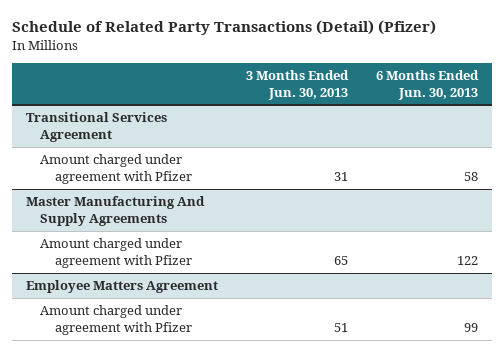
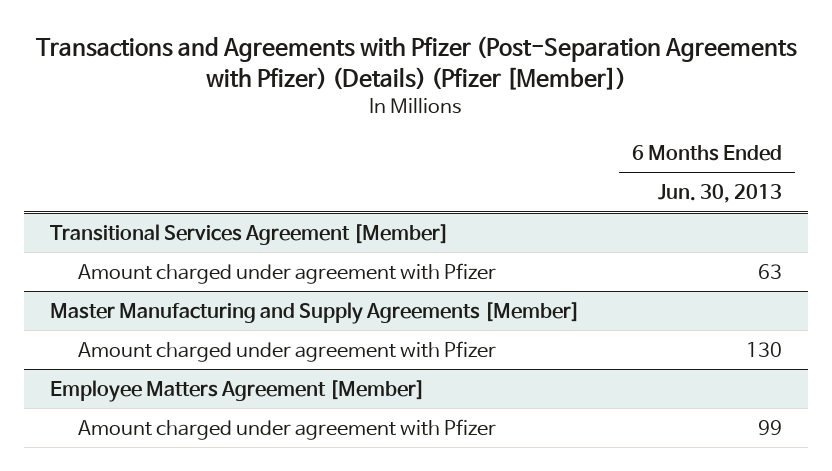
[11,20,436,36] Schedule of Related Party Transactions (Detail) (Pfizer) -> [35,35,797,90] Transactions and Agreements with Pfizer (Post-Separation Agreements with Pfizer) (Details) (Pfizer [Member])
[245,69,349,100] 3 Months Ended Jun. 30, 2013 -> none
[25,112,167,142] Transitional Services Agreement -> [49,223,449,245] Transitional Services Agreement [Member]
[464,171,479,181] 58 -> [758,263,783,279] 63
[25,196,205,226] Master Manufacturing And Supply Agreements -> [49,301,580,324] Master Manufacturing and Supply Agreements [Member]
[457,255,479,265] 122 -> [746,341,783,357] 130
[25,280,218,294] Employee Matters Agreement -> [49,379,425,402] Employee Matters Agreement [Member]

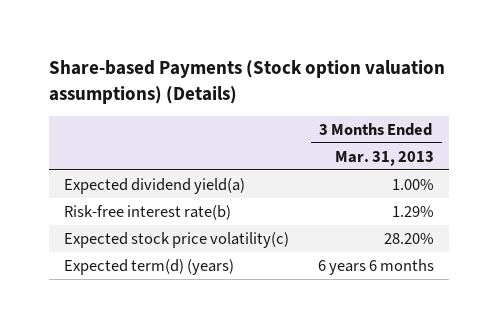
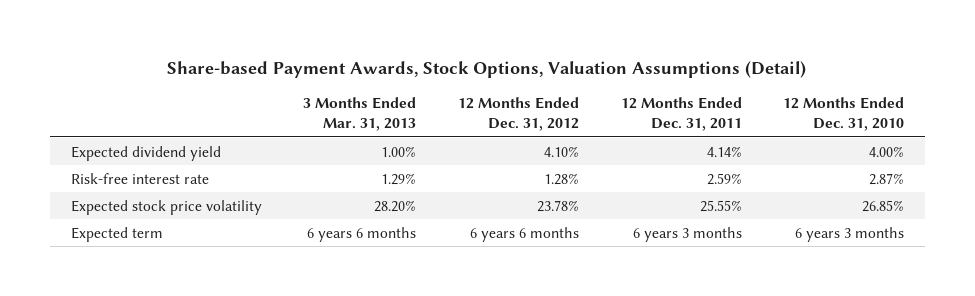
[48,60,445,104] Share-based Payments (Stock option valuation assumptions) (Details) -> [167,60,807,78] Share-based Payment Awards, Stock Options, Valuation Assumptions (Detail)
none -> [457,97,579,132] 12 Months Ended Dec. 31, 2012
none -> [620,97,742,132] 12 Months Ended Dec. 31, 2011
none -> [783,97,905,132] 12 Months Ended Dec. 31, 2010
[63,177,245,194] Expected dividend yield(a) -> [70,145,221,161] Expected dividend yield
[63,204,231,220] Risk-free interest rate(b) -> [70,172,209,184] Risk-free interest rate
[63,231,289,248] Expected stock price volatility(c) -> [70,199,262,215] Expected stock price volatility
[63,258,234,275] Expected term(d) (years) -> [70,226,163,242] Expected term

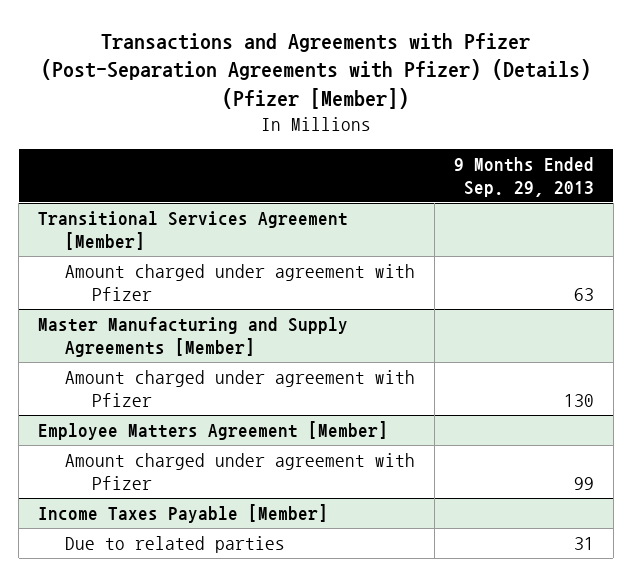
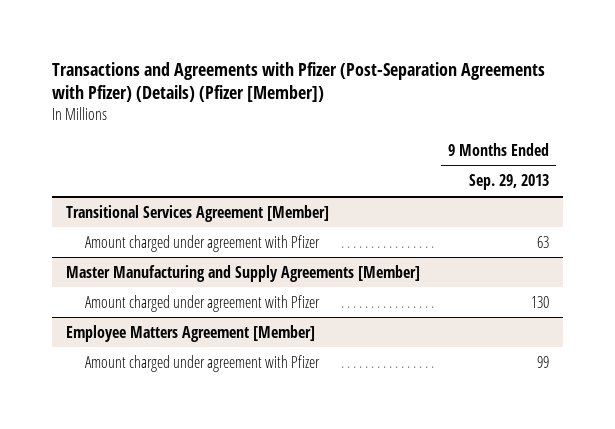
[38,503,329,523] Income Taxes Payable [Member] -> none
[65,535,286,553] Due to related parties -> none

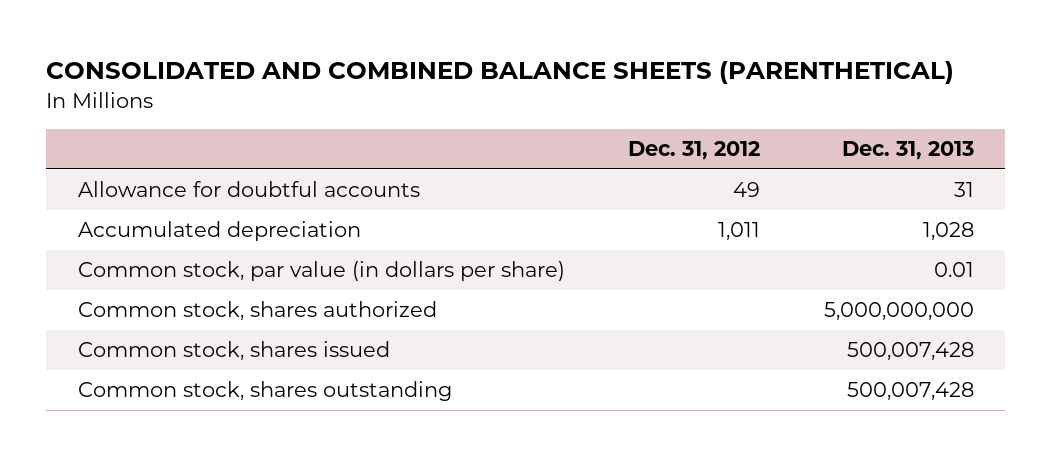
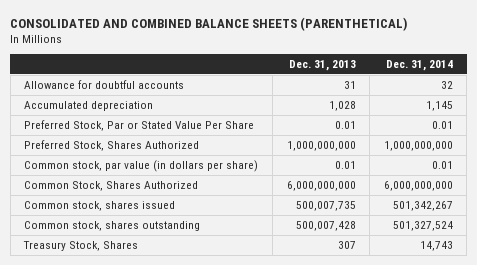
[628,141,761,161] Dec. 31, 2012 -> none
none -> [385,60,453,72] Dec. 31, 2014
none -> [24,119,255,131] Preferred Stock, Par or Stated Value Per Share
none -> [24,139,200,151] Preferred Stock, Shares Authorized
[77,301,437,322] Common stock, shares authorized -> [24,180,199,191] Common Stock, Shares Authorized
[823,302,974,322] 5,000,000,000 -> [286,180,356,191] 6,000,000,000
[846,342,974,362] 500,007,428 -> [295,200,356,211] 500,007,735
none -> [23,240,139,251] Treasury Stock, Shares

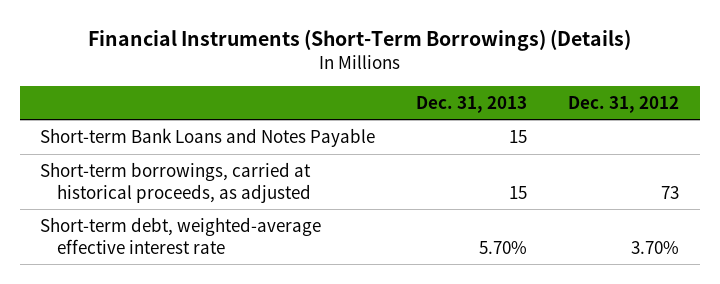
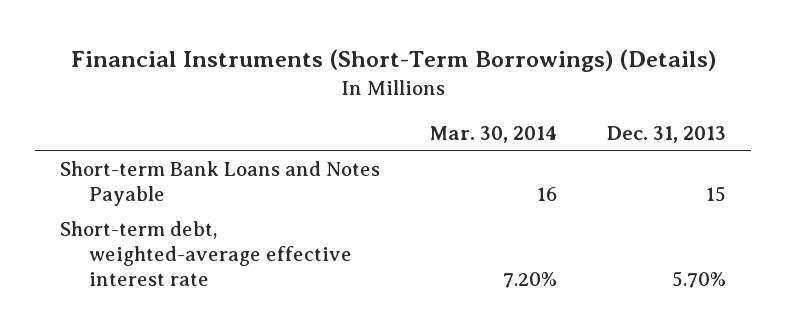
[568,95,680,113] Dec. 31, 2012 -> none
none -> [430,125,558,143] Mar. 30, 2014
[40,161,312,203] Short-term borrowings, carried at historical proceeds, as adjusted -> none

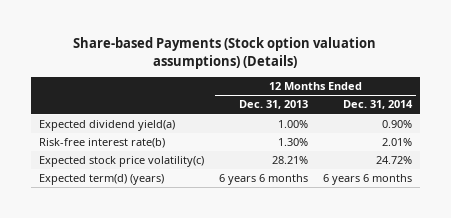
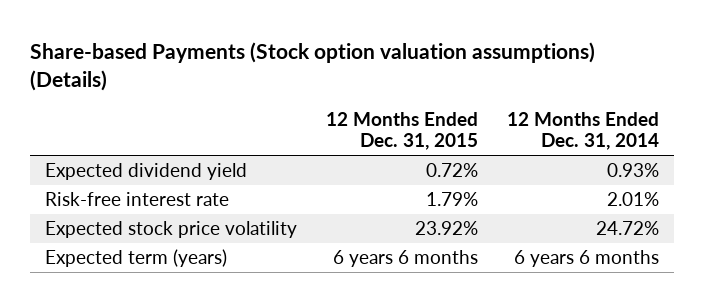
[238,100,308,110] Dec. 31, 2013 -> none
none -> [326,112,479,151] 12 Months Ended Dec. 31, 2015
[38,120,175,132] Expected dividend yield(a) -> [44,163,247,181] Expected dividend yield
[382,120,413,129] 0.90% -> [607,163,660,178] 0.93%
[38,138,165,149] Risk-free interest rate(b) -> [44,192,229,207] Risk-free interest rate
[38,156,204,168] Expected stock price volatility(c) -> [44,221,297,239] Expected stock price volatility
[38,174,164,186] Expected term(d) (years) -> [44,249,227,268] Expected term (years)

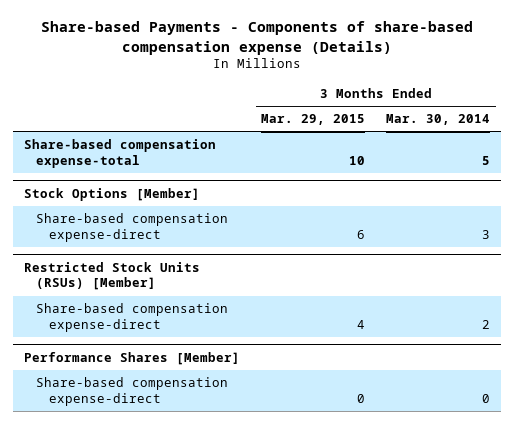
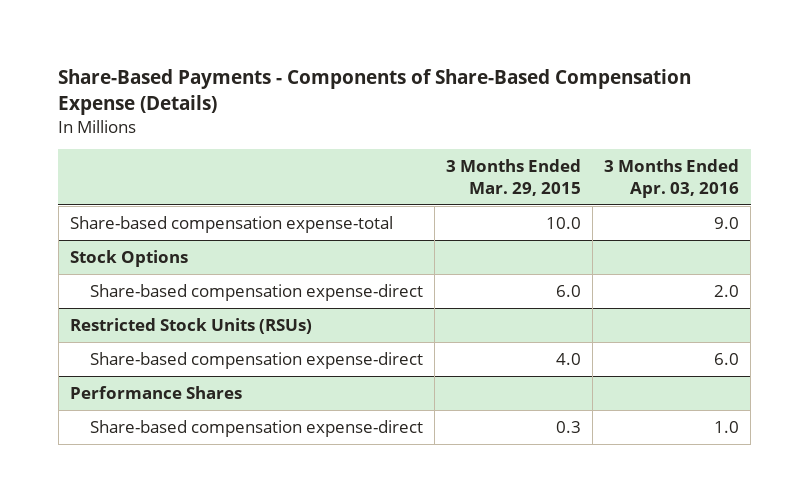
[41,21,474,55] Share-based Payments - Components of share-based compensation expense (Details) -> [58,69,692,116] Share-Based Payments - Components of Share-Based Compensation Expense (Details)
[386,114,491,126] Mar. 30, 2014 -> none
none -> [604,159,740,198] 3 Months Ended Apr. 03, 2016
[349,155,366,165] 10 -> [546,216,582,229] 10.0
[23,187,200,201] Stock Options [Member] -> [69,249,188,267] Stock Options
[357,229,366,239] 6 -> [556,284,582,297] 6.0
[23,261,200,291] Restricted Stock Units (RSUs) [Member] -> [69,317,312,334] Restricted Stock Units (RSUs)
[357,319,366,329] 4 -> [556,352,582,365] 4.0
[23,351,240,365] Performance Shares [Member] -> [69,385,242,399] Performance Shares
[357,393,366,403] 0 -> [556,420,582,433] 0.3

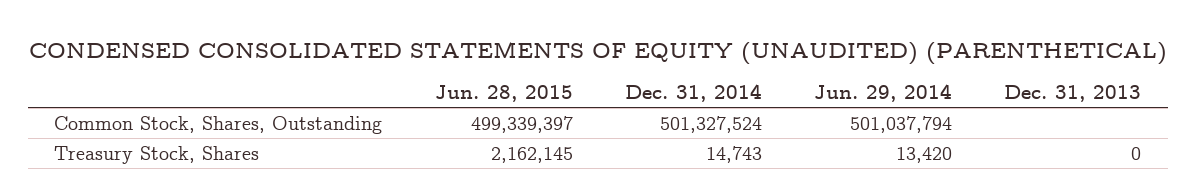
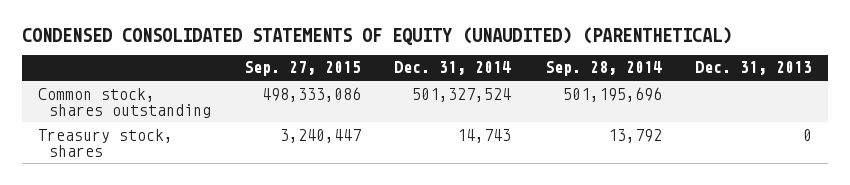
[434,85,573,103] Jun. 28, 2015 -> none
[814,84,953,103] Jun. 29, 2014 -> none
none -> [243,61,361,77] Sep. 27, 2015
none -> [544,61,662,77] Sep. 28, 2014
[54,115,383,134] Common Stock, Shares, Outstanding -> [38,87,211,118] Common stock, shares outstanding
[54,145,260,164] Treasury Stock, Shares -> [38,128,174,157] Treasury stock, shares

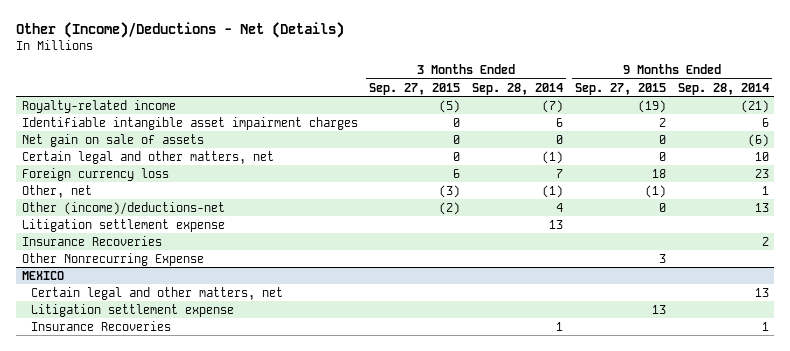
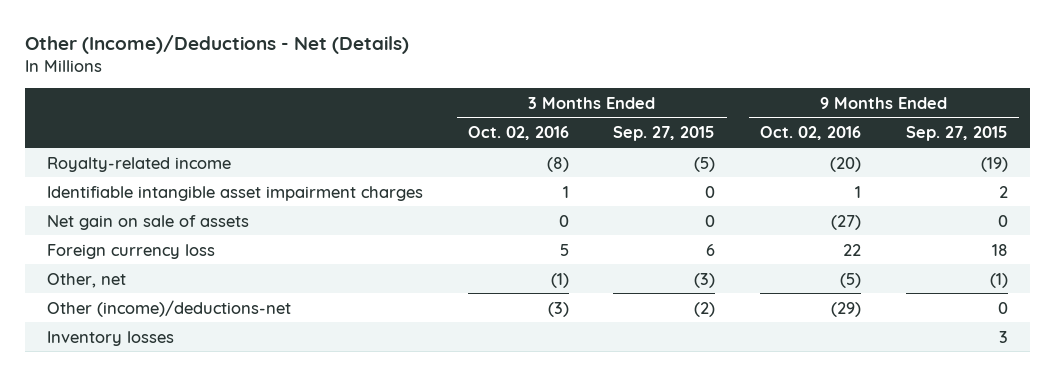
[472,82,564,95] Sep. 28, 2014 -> none
[677,82,769,95] Sep. 28, 2014 -> none
none -> [467,126,569,141] Oct. 02, 2016
none -> [760,126,862,141] Oct. 02, 2016
[21,150,274,164] Certain legal and other matters, net -> none
[21,218,225,232] Litigation settlement expense -> none
[21,235,162,246] Insurance Recoveries -> none
[21,270,64,280] MEXICO -> none
[30,286,283,300] Certain legal and other matters, net -> none
[30,303,234,317] Litigation settlement expense -> none
[30,320,171,331] Insurance Recoveries -> none
[21,252,204,266] Other Nonrecurring Expense -> [47,330,175,346] Inventory losses

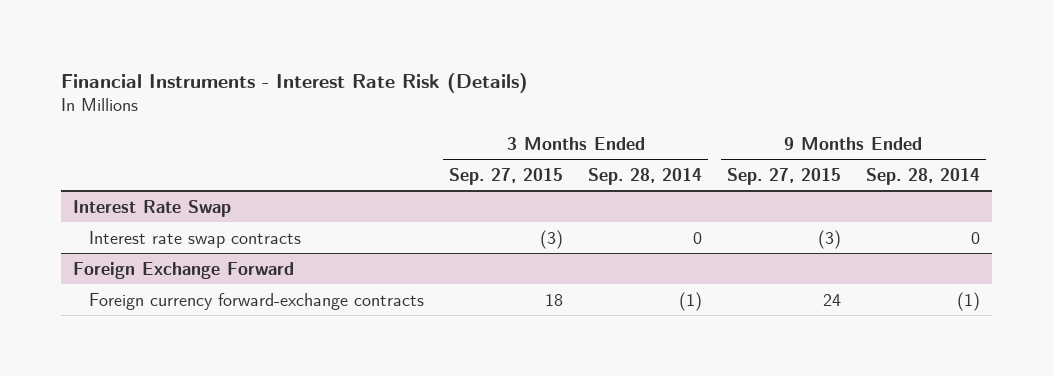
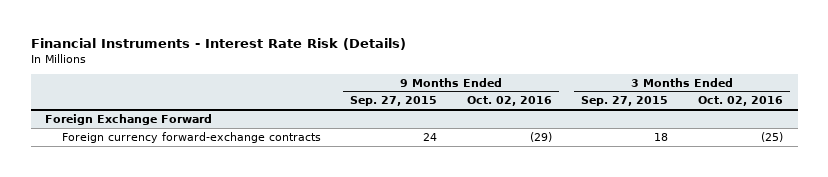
[588,167,703,185] Sep. 28, 2014 -> none
[865,167,980,185] Sep. 28, 2014 -> none
none -> [466,96,552,107] Oct. 02, 2016
none -> [697,96,783,107] Oct. 02, 2016
[72,199,231,217] Interest Rate Swap -> none
[89,230,302,248] Interest rate swap contracts -> none

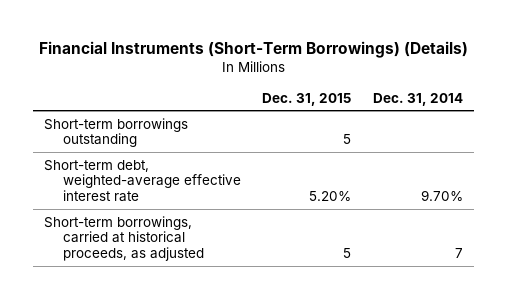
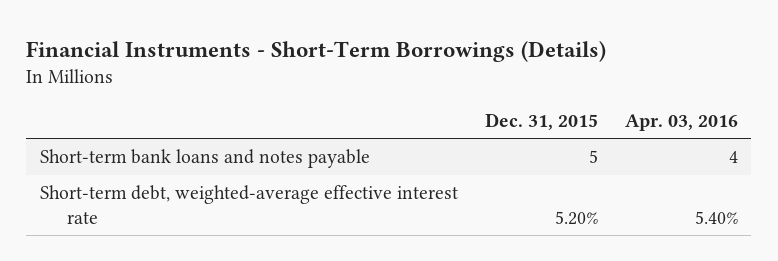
[38,40,468,58] Financial Instruments (Short-Term Borrowings) (Details) -> [26,40,607,62] Financial Instruments - Short-Term Borrowings (Details)
[373,92,464,106] Dec. 31, 2014 -> none
none -> [624,113,738,131] Apr. 03, 2016
[43,117,188,148] Short-term borrowings outstanding -> [39,149,370,169] Short-term bank loans and notes payable
[43,215,204,262] Short-term borrowings, carried at historical proceeds, as adjusted -> none

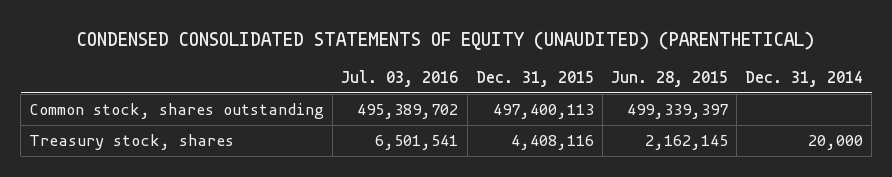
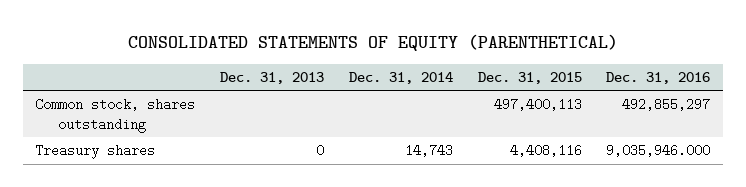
[77,30,815,50] CONDENSED CONSOLIDATED STATEMENTS OF EQUITY (UNAUDITED) (PARENTHETICAL) -> [127,33,618,51] CONSOLIDATED STATEMENTS OF EQUITY (PARENTHETICAL)
[341,70,459,88] Jul. 03, 2016 -> none
[610,71,728,88] Jun. 28, 2015 -> none
none -> [219,71,324,84] Dec. 31, 2013
none -> [606,71,711,84] Dec. 31, 2016
[29,133,235,150] Treasury stock, shares -> [35,144,156,160] Treasury shares
[807,134,863,150] 20,000 -> [404,144,453,158] 14,743

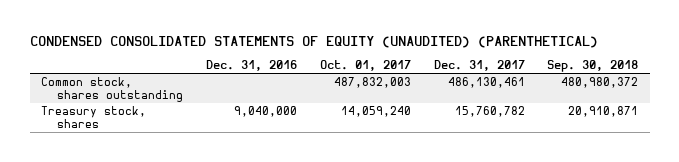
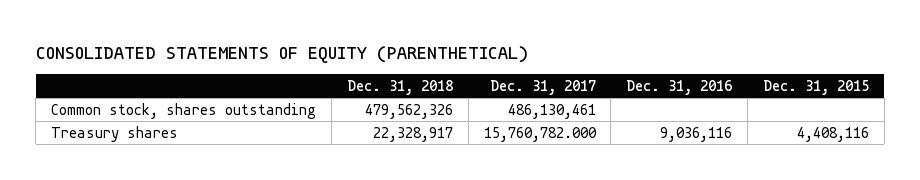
[29,36,598,49] CONDENSED CONSOLIDATED STATEMENTS OF EQUITY (UNAUDITED) (PARENTHETICAL) -> [35,46,528,64] CONSOLIDATED STATEMENTS OF EQUITY (PARENTHETICAL)
[319,60,411,72] Oct. 01, 2017 -> none
[547,60,639,73] Sep. 30, 2018 -> none
none -> [346,80,453,96] Dec. 31, 2018
none -> [762,80,869,96] Dec. 31, 2015
[40,106,146,128] Treasury stock, shares -> [51,125,179,142] Treasury shares
[234,106,298,118] 9,040,000 -> [660,126,733,142] 9,036,116
[454,106,525,118] 15,760,782 -> [483,126,597,142] 15,760,782.000

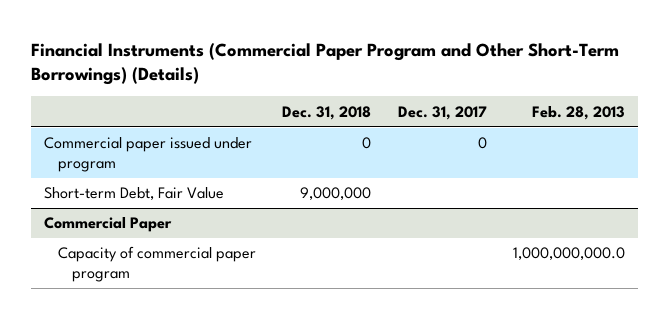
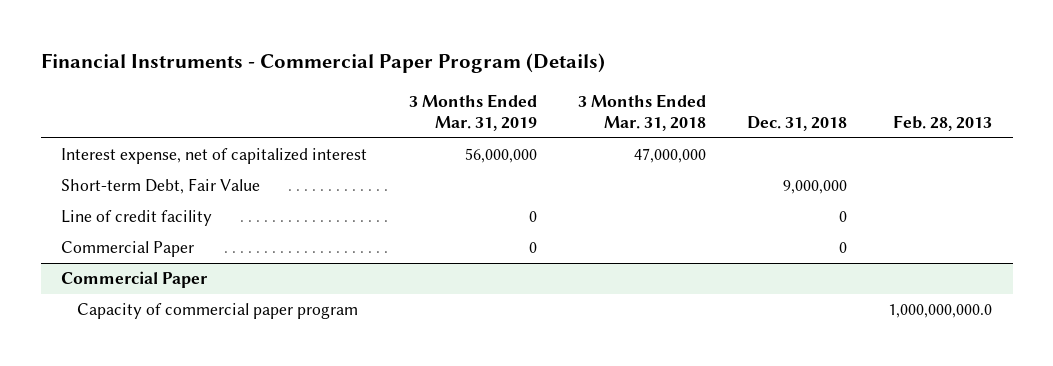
[30,42,619,86] Financial Instruments (Commercial Paper Program and Other Short-Term Borrowings) (Details) -> [40,53,605,74] Financial Instruments - Commercial Paper Program (Details)
[397,105,487,120] Dec. 31, 2017 -> none
none -> [408,94,537,131] 3 Months Ended Mar. 31, 2019
none -> [577,94,706,131] 3 Months Ended Mar. 31, 2018
[44,137,253,173] Commercial paper issued under program -> none
none -> [61,148,368,165] Interest expense, net of capitalized interest
none -> [61,210,213,227] Line of credit facility
none -> [61,241,195,258] Commercial Paper

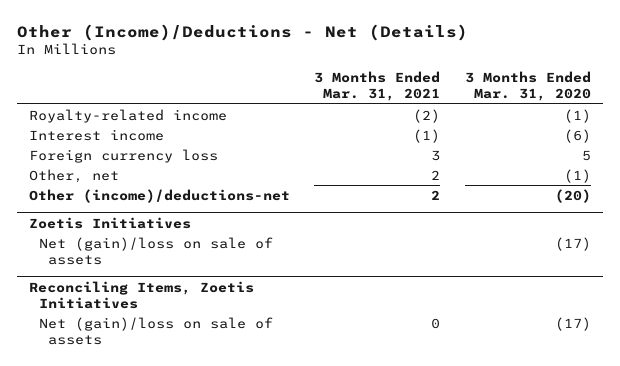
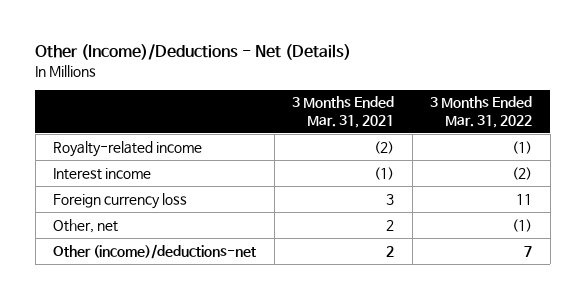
[464,71,591,102] 3 Months Ended Mar. 31, 2020 -> none
none -> [430,96,533,129] 3 Months Ended Mar. 31, 2022
[29,216,192,229] Zoetis Initiatives -> none
[38,236,273,265] Net (gain)/loss on sale of assets -> none
[29,280,255,309] Reconciling Items, Zoetis Initiatives -> none
[38,316,273,345] Net (gain)/loss on sale of assets -> none

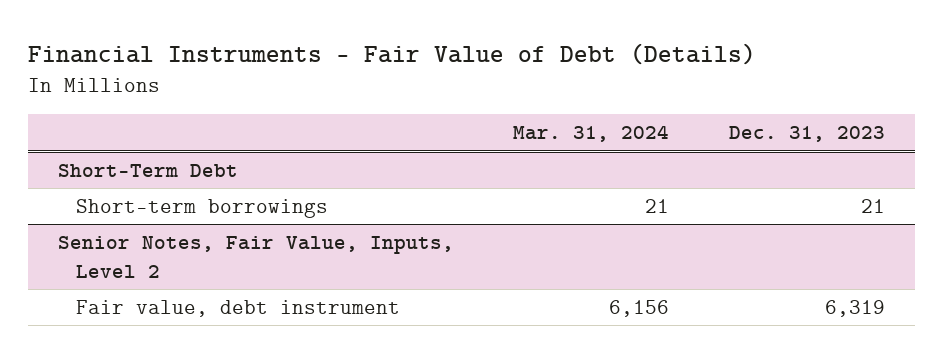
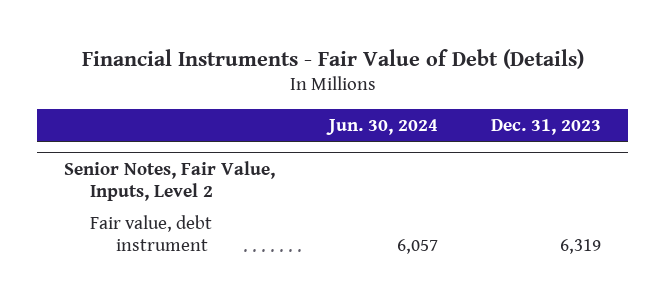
[513,125,670,143] Mar. 31, 2024 -> none
none -> [325,118,438,135] Jun. 30, 2024
[57,163,238,177] Short-Term Debt -> none
[75,198,328,218] Short-term borrowings -> none

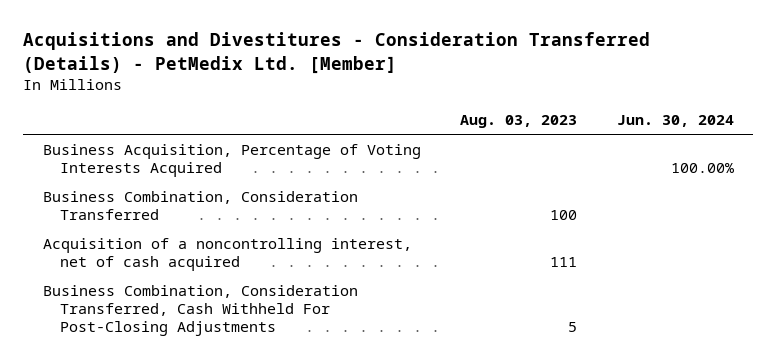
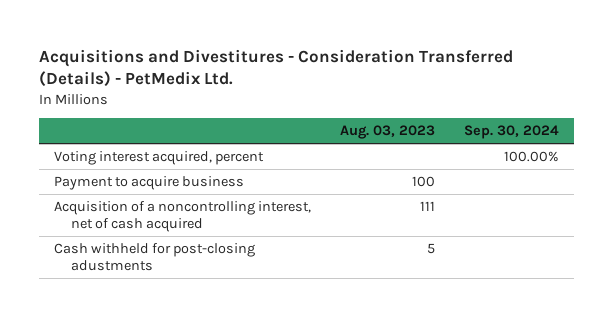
[22,32,650,74] Acquisitions and Divestitures - Consideration Transferred (Details) - PetMedix Ltd. [Member] -> [38,48,513,88] Acquisitions and Divestitures - Consideration Transferred (Details) - PetMedix Ltd.
[616,114,734,127] Jun. 30, 2024 -> none
none -> [464,125,560,140] Sep. 30, 2024
[42,143,421,178] Business Acquisition, Percentage of Voting Interests Acquired -> [53,150,264,165] Voting interest acquired, percent
[42,190,358,221] Business Combination, Consideration Transferred -> [53,175,244,190] Payment to acquire business
[42,284,358,337] Business Combination, Consideration Transferred, Cash Withheld For Post-Closing Adjustments -> [53,242,255,272] Cash withheld for post-closing adustments

